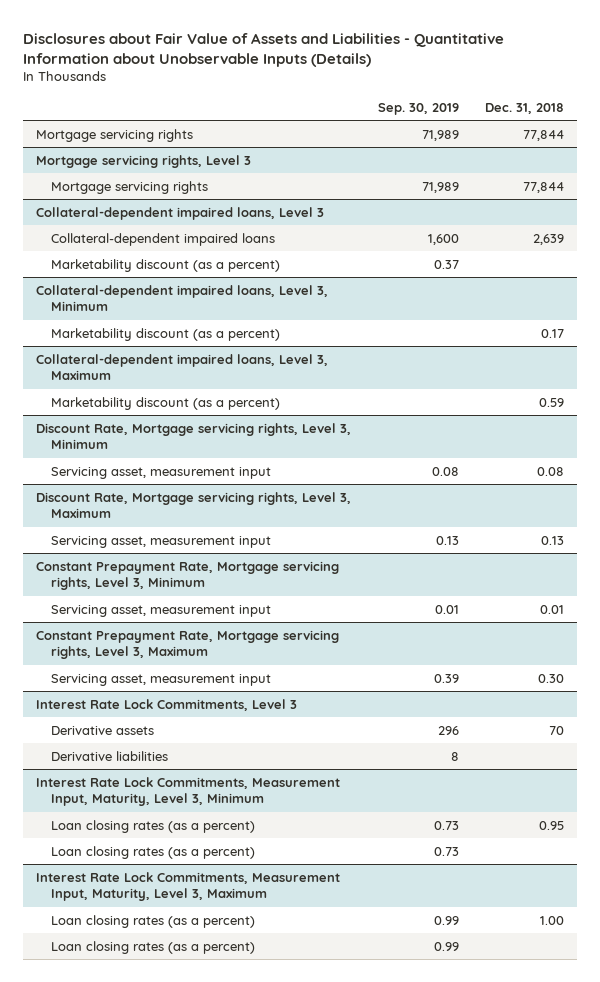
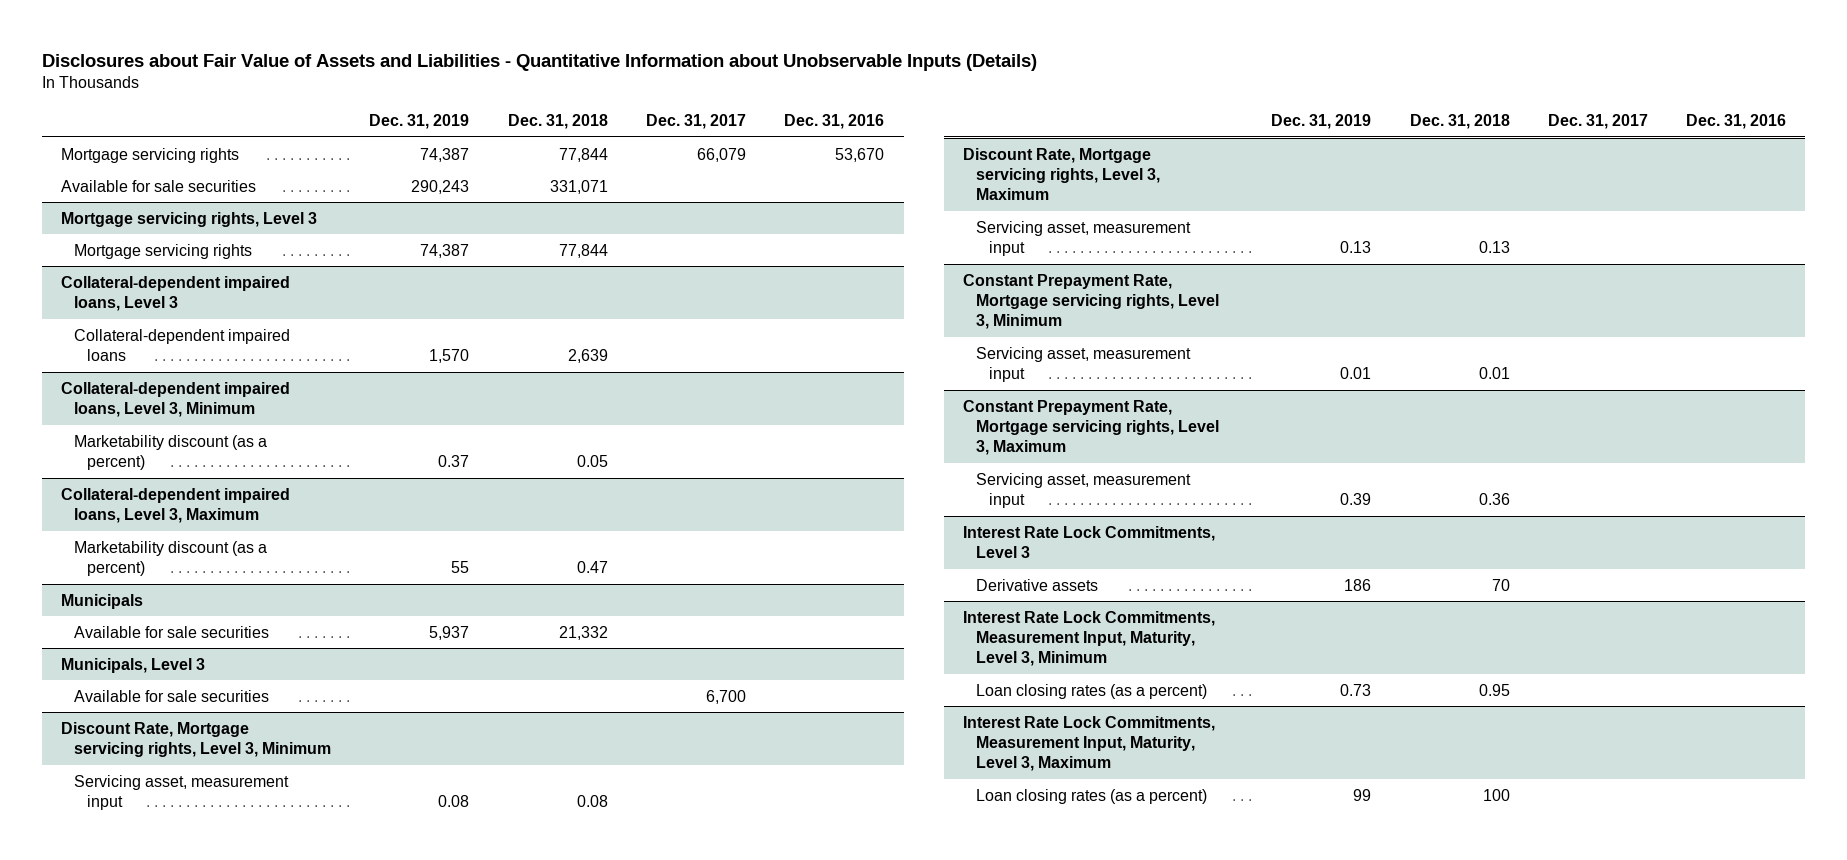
[377,103,459,116] Sep. 30, 2019 -> none
none -> [369,114,470,130] Dec. 31, 2019
none -> [646,114,747,130] Dec. 31, 2017
none -> [784,114,885,130] Dec. 31, 2016
none -> [61,179,257,192] Available for sale securities
[50,258,280,272] Marketability discount (as a percent) -> none
[540,328,564,338] 0.17 -> [576,454,608,467] 0.05
[538,397,564,407] 0.59 -> [576,560,608,573] 0.47
none -> [61,593,144,609] Municipals
none -> [73,625,269,638] Available for sale securities
none -> [61,657,206,673] Municipals, Level 3
none -> [73,689,269,702] Available for sale securities
[537,673,564,683] 0.30 -> [1478,492,1510,505] 0.36
[50,750,168,761] Derivative liabilities -> none
[50,845,255,859] Loan closing rates (as a percent) -> none
[50,940,255,954] Loan closing rates (as a percent) -> none
[539,915,564,925] 1.00 -> [1482,788,1510,801] 100

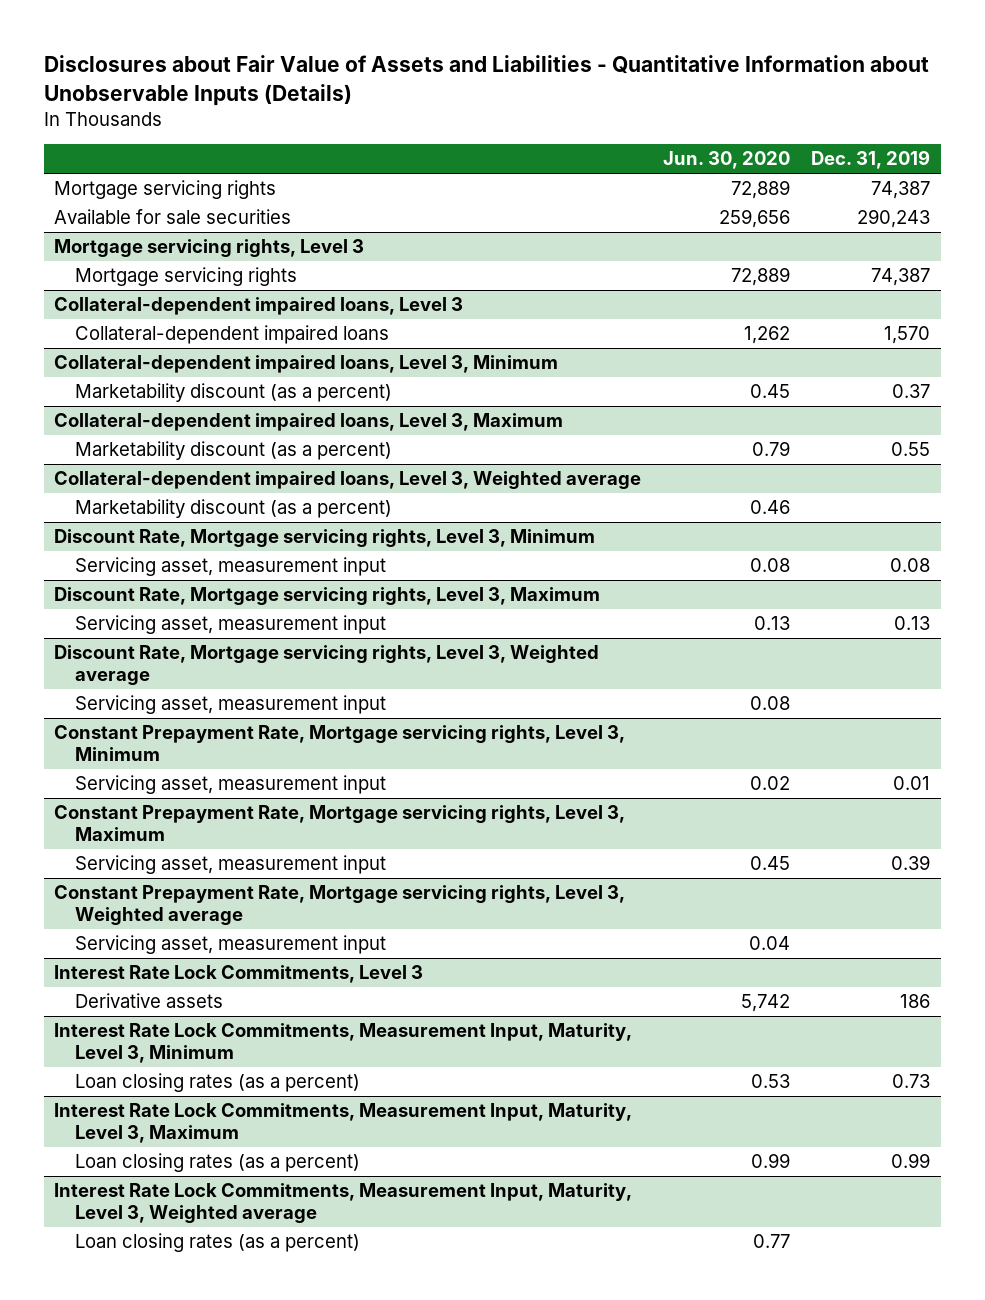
[507,114,608,130] Dec. 31, 2018 -> none
[646,114,747,130] Dec. 31, 2017 -> none
[784,114,885,130] Dec. 31, 2016 -> none
none -> [662,151,790,170] Jun. 30, 2020
[61,593,144,609] Municipals -> none
[73,625,269,638] Available for sale securities -> none
[61,657,206,673] Municipals, Level 3 -> none
[73,689,269,702] Available for sale securities -> none
[451,560,470,573] 55 -> [891,442,931,457] 0.55
none -> [54,471,642,490] Collateral-dependent impaired loans, Level 3, Weighted average
none -> [74,499,392,519] Marketability discount (as a percent)
none -> [54,645,600,686] Discount Rate, Mortgage servicing rights, Level 3, Weighted average
none -> [74,695,386,715] Servicing asset, measurement input
none -> [54,885,626,926] Constant Prepayment Rate, Mortgage servicing rights, Level 3, Weighted average
none -> [74,935,386,955] Servicing asset, measurement input
[1353,788,1372,801] 99 -> [891,1153,931,1169] 0.99
none -> [54,1183,633,1224] Interest Rate Lock Commitments, Measurement Input, Maturity, Level 3, Weighted average
none -> [74,1233,360,1253] Loan closing rates (as a percent)

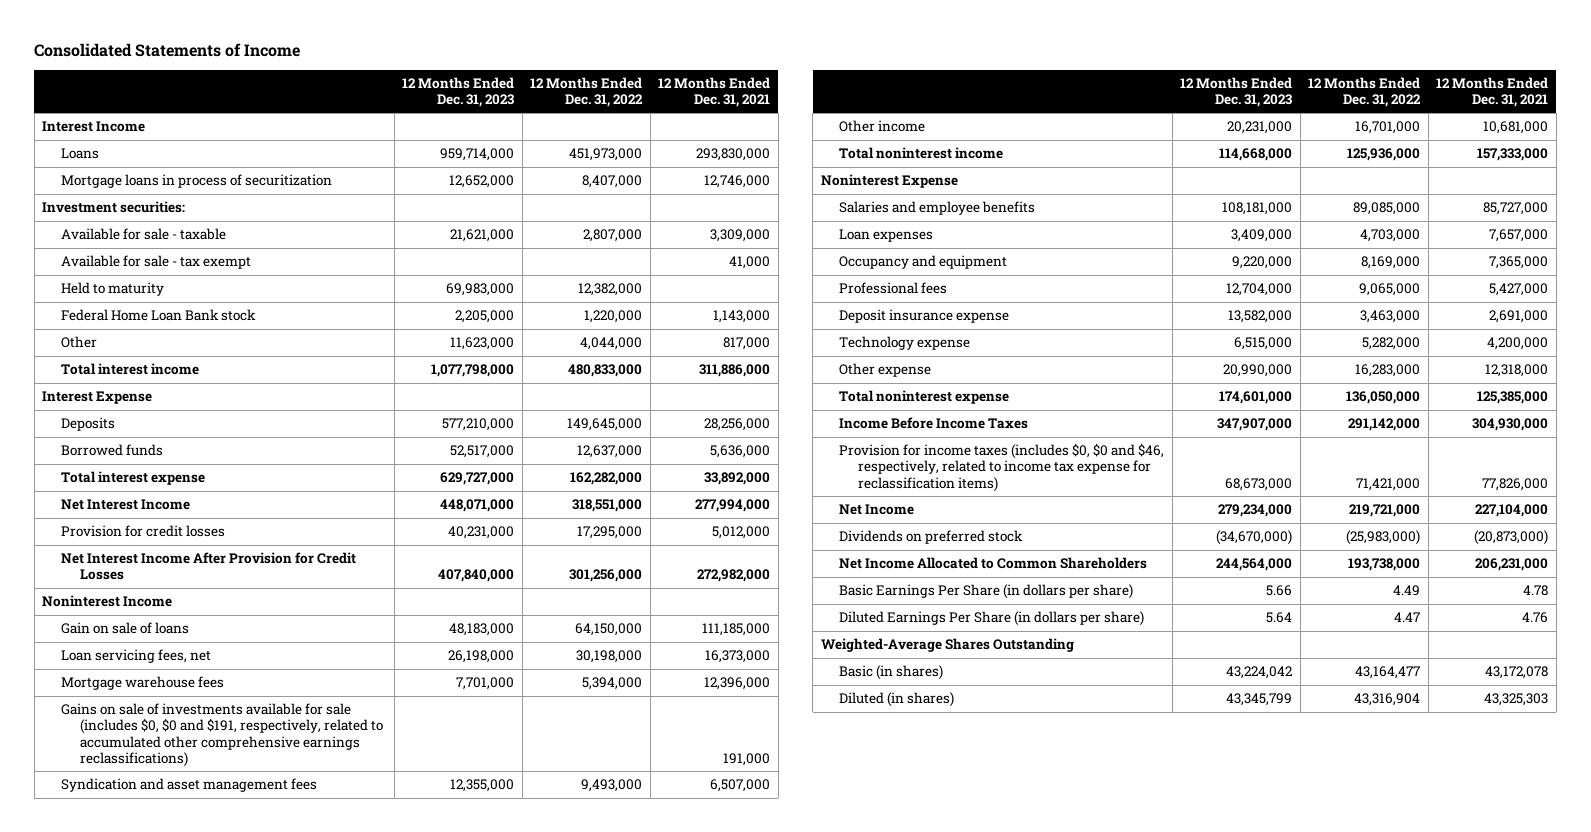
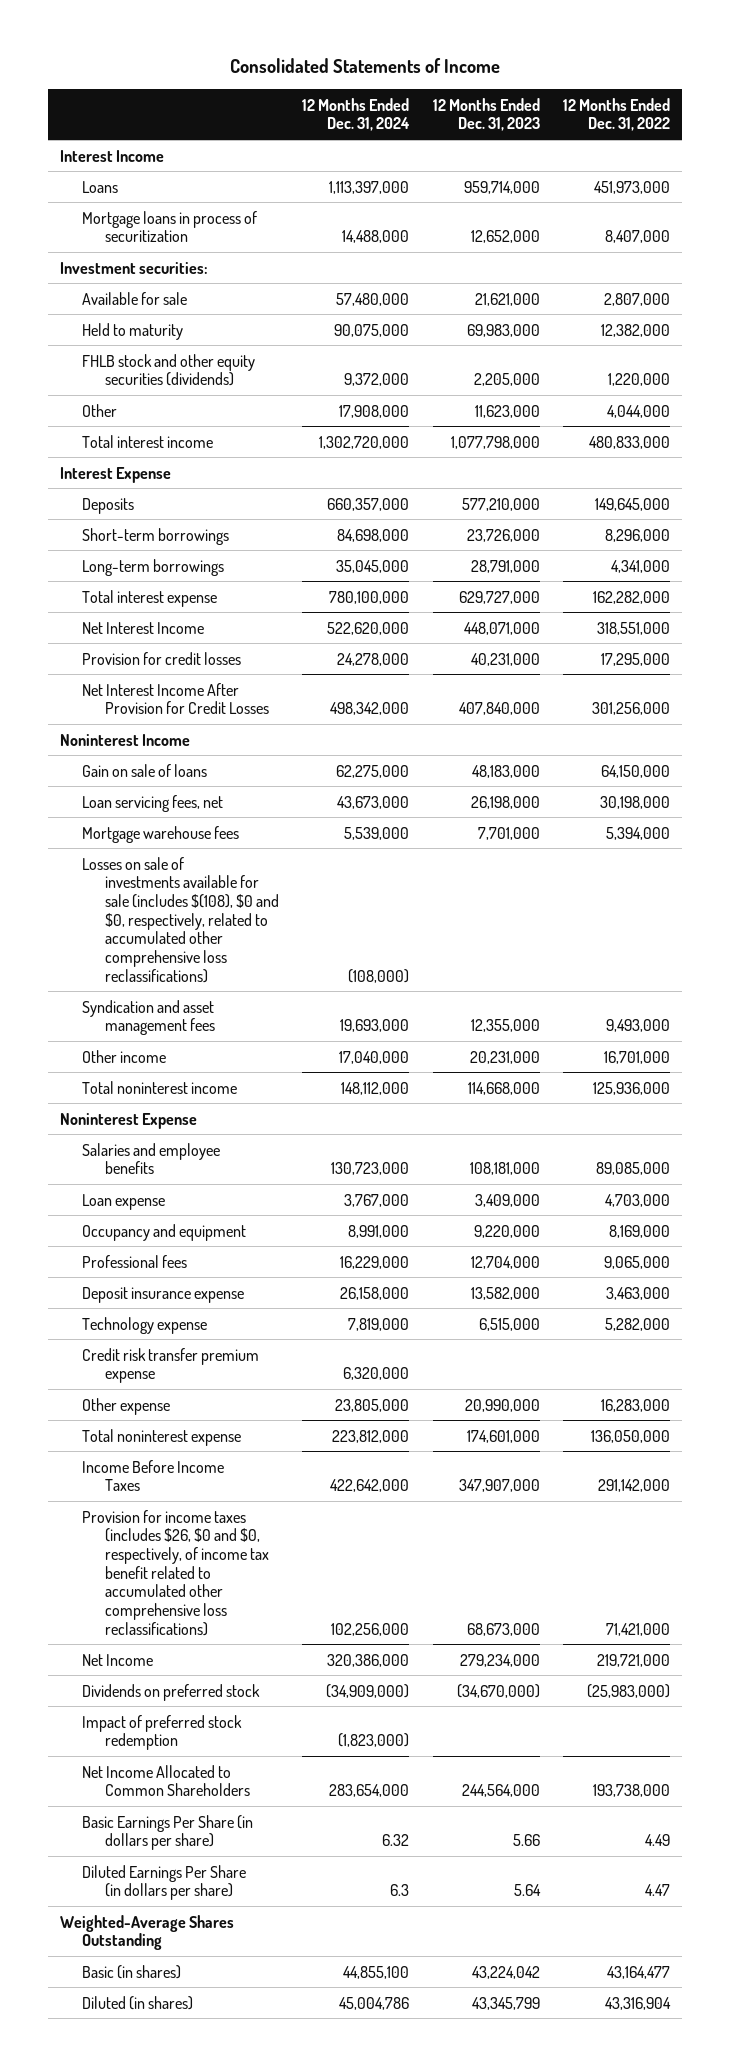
[658,76,771,108] 12 Months Ended Dec. 31, 2021 -> none
none -> [302,97,411,132] 12 Months Ended Dec. 31, 2024
[61,255,252,270] Available for sale - tax exempt -> none
[61,228,227,241] Available for sale - taxable -> [82,291,188,305] Available for sale
[61,309,257,322] Federal Home Loan Bank stock -> [82,353,256,387] FHLB stock and other equity securities (dividends)
[61,444,164,457] Borrowed funds -> none
none -> [82,527,230,545] Short-term borrowings
none -> [82,558,225,576] Long-term borrowings
[61,703,383,767] Gains on sale of investments available for sale (includes $0, $0 and $191, respectively, related to accumulated other comprehensive earnings reclassifications) -> [82,856,280,983] Losses on sale of investments available for sale (includes $(108), $0 and $0, respectively, related to accumulated other comprehensive loss reclassifications)
[839,229,934,243] Loan expenses -> [82,1193,166,1210] Loan expense
none -> [82,1347,260,1384] Credit risk transfer premium expense
[839,443,1165,492] Provision for income taxes (includes $0, $0 and $46, respectively, related to income tax expense for reclassification items) -> [82,1509,270,1636] Provision for income taxes (includes $26, $0 and $0, respectively, of income tax benefit related to accumulated other comprehensive loss reclassifications)
none -> [82,1714,243,1751] Impact of preferred stock redemption

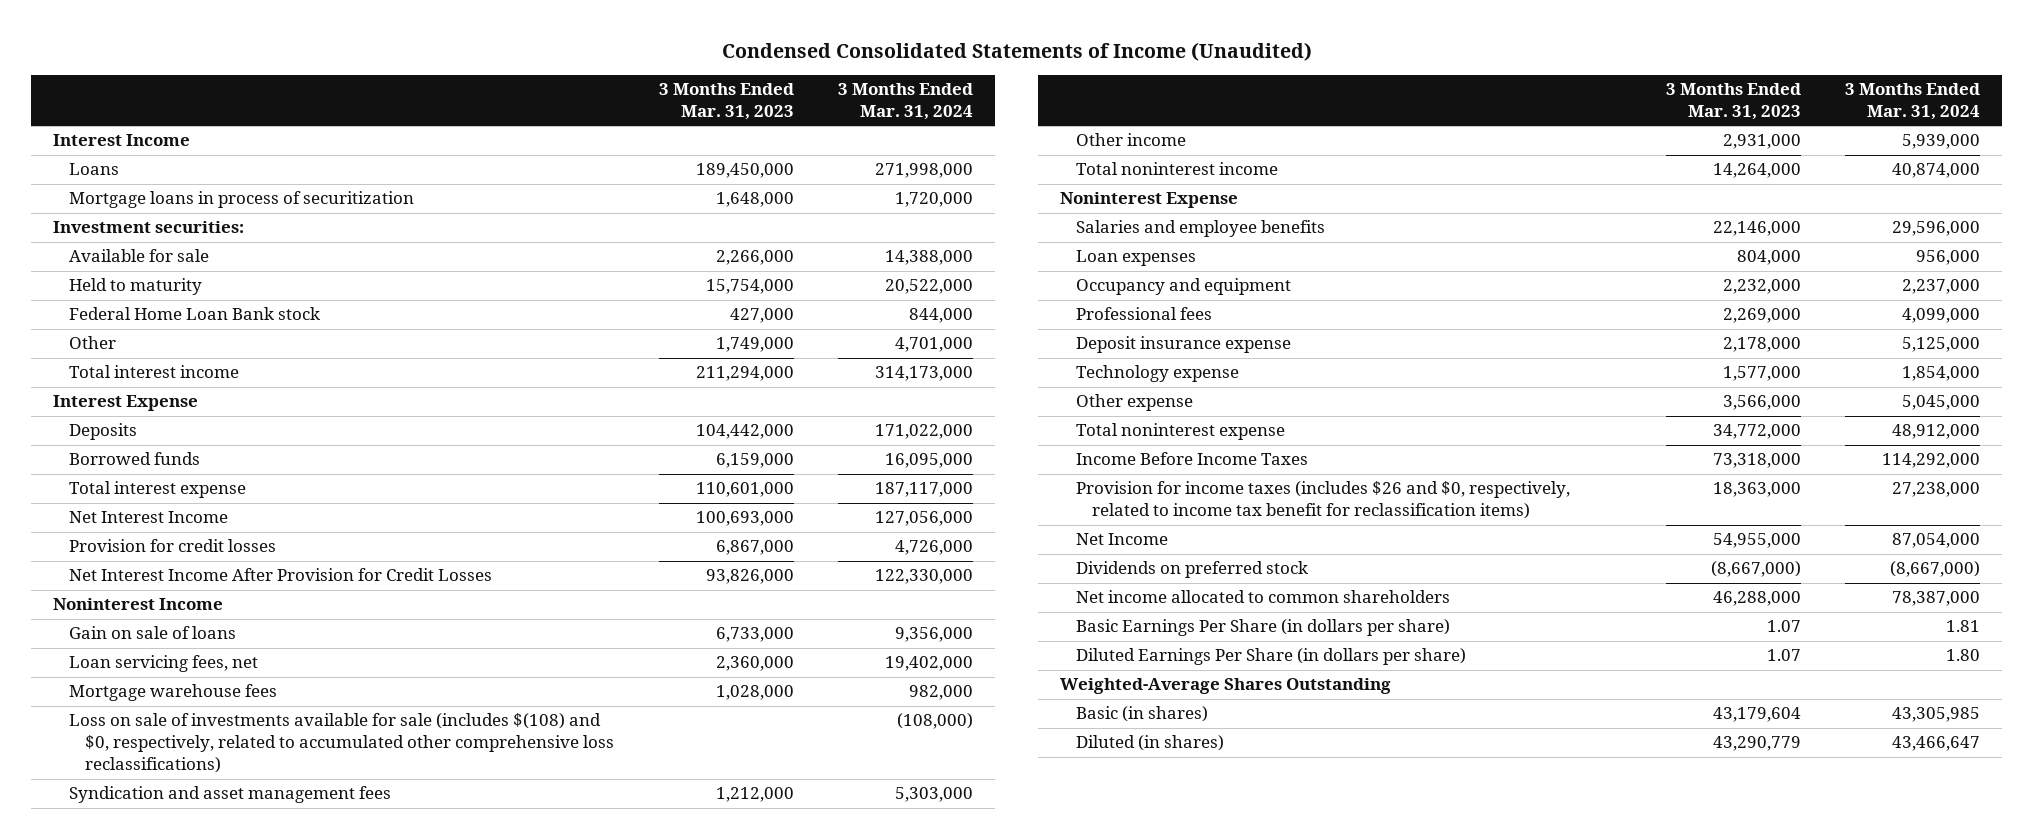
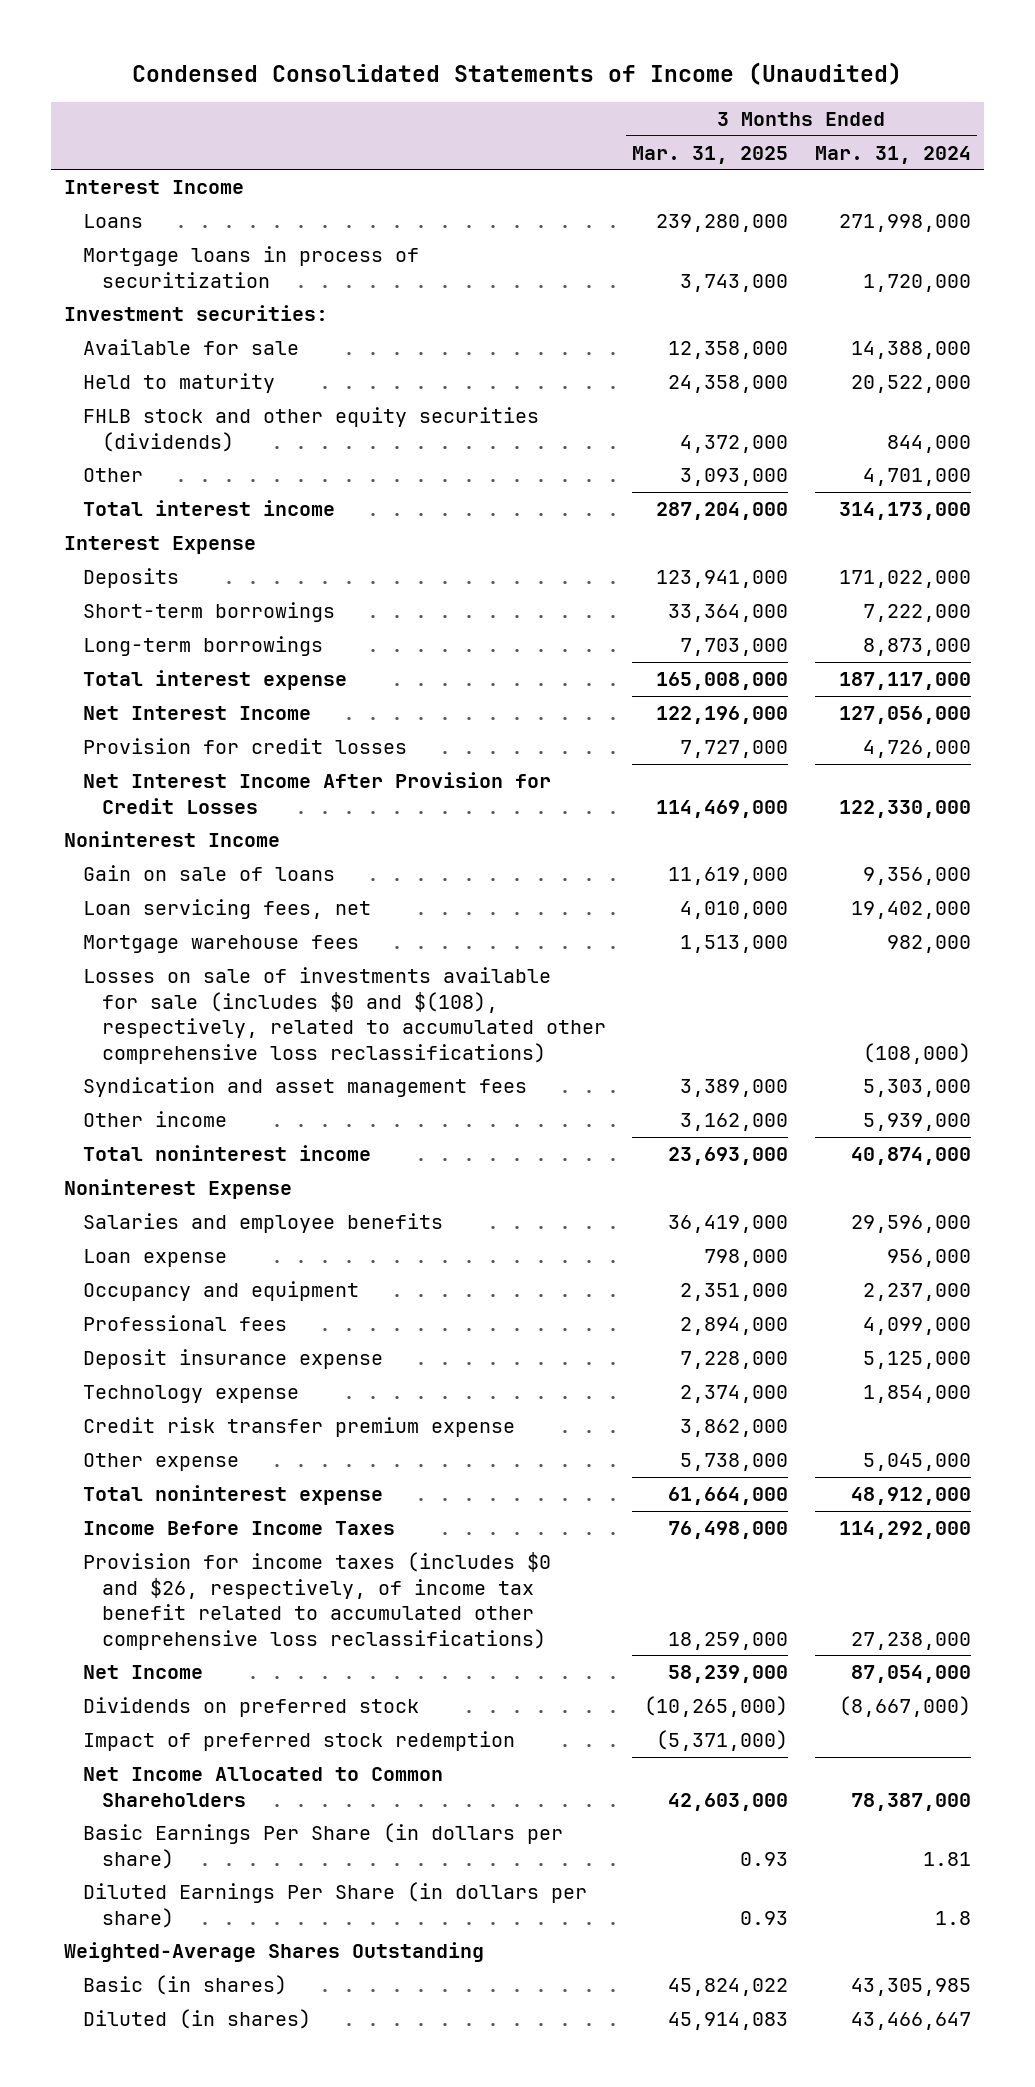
[658,83,794,121] 3 Months Ended Mar. 31, 2023 -> none
none -> [632,145,789,164] Mar. 31, 2025
[69,307,321,321] Federal Home Loan Bank stock -> [83,407,540,452] FHLB stock and other equity securities (dividends)
[69,452,201,466] Borrowed funds -> none
none -> [83,602,336,623] Short-term borrowings
none -> [83,636,324,657] Long-term borrowings
[69,713,615,774] Loss on sale of investments available for sale (includes $(108) and $0, respectively, related to accumulated other comprehensive loss reclassifications) -> [83,967,607,1064] Losses on sale of investments available for sale (includes $0 and $(108), respectively, related to accumulated other comprehensive loss reclassifications)
[1076,250,1197,267] Loan expenses -> [83,1249,228,1268] Loan expense
none -> [83,1417,516,1438] Credit risk transfer premium expense
[1076,481,1571,520] Provision for income taxes (includes $26 and $0, respectively, related to income tax benefit for reclassification items) -> [83,1552,552,1650] Provision for income taxes (includes $0 and $26, respectively, of income tax benefit related to accumulated other comprehensive loss reclassifications)
none -> [83,1731,516,1752] Impact of preferred stock redemption
[1076,590,1451,604] Net income allocated to common shareholders -> [83,1767,444,1807] Net Income Allocated to Common Shareholders
[1946,649,1981,662] 1.80 -> [934,1910,971,1925] 1.8

